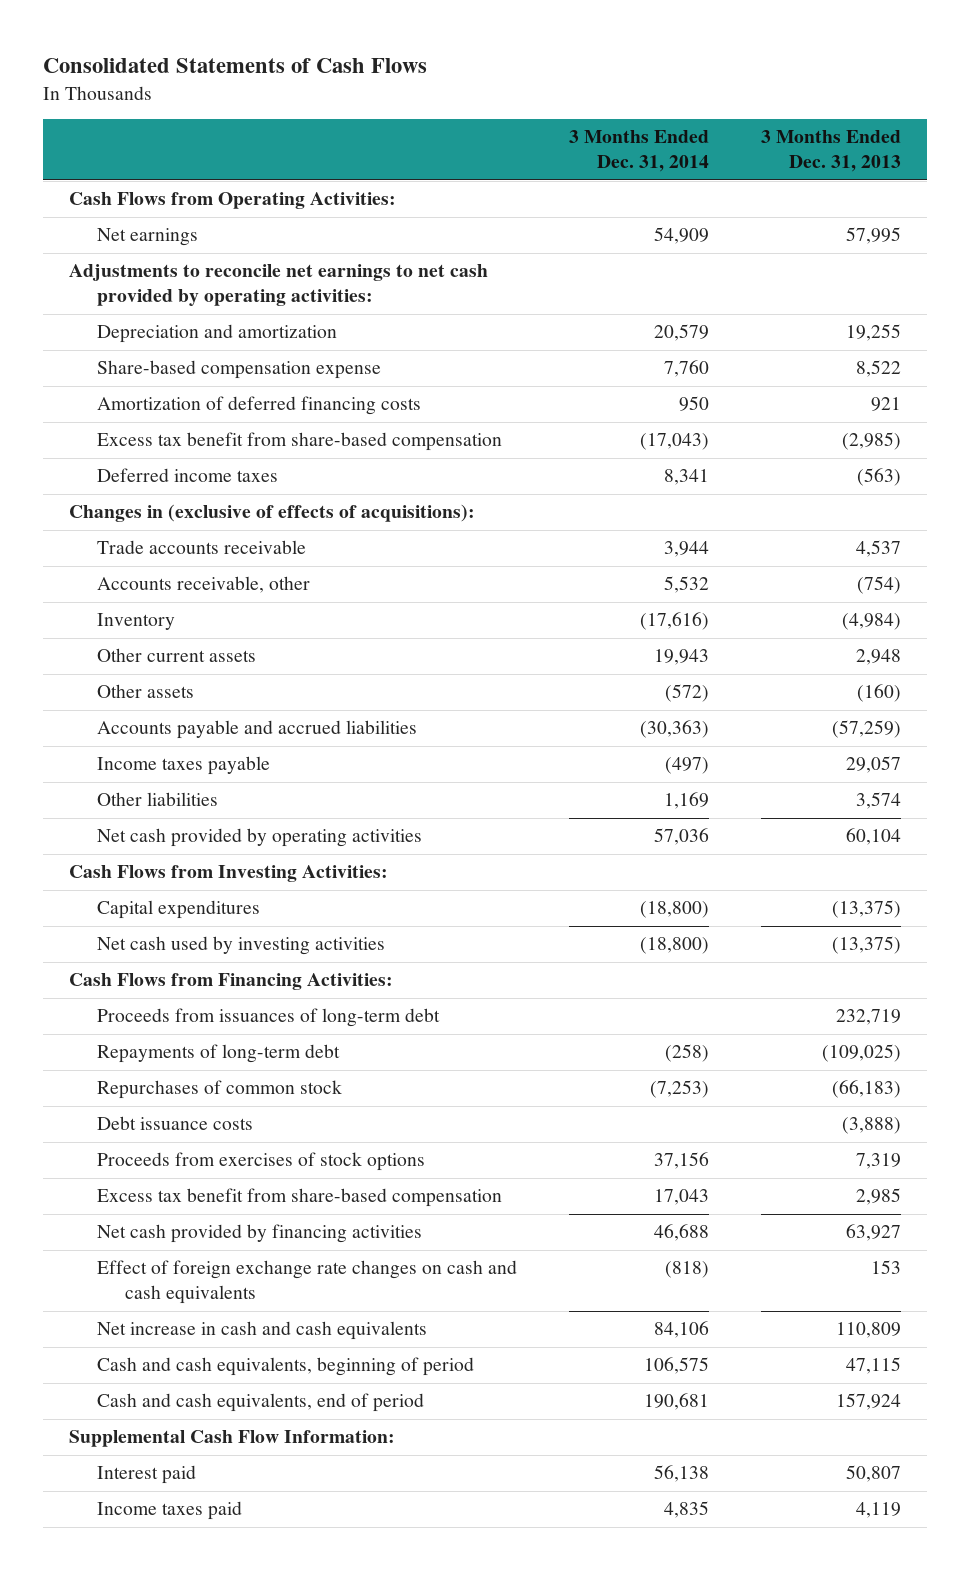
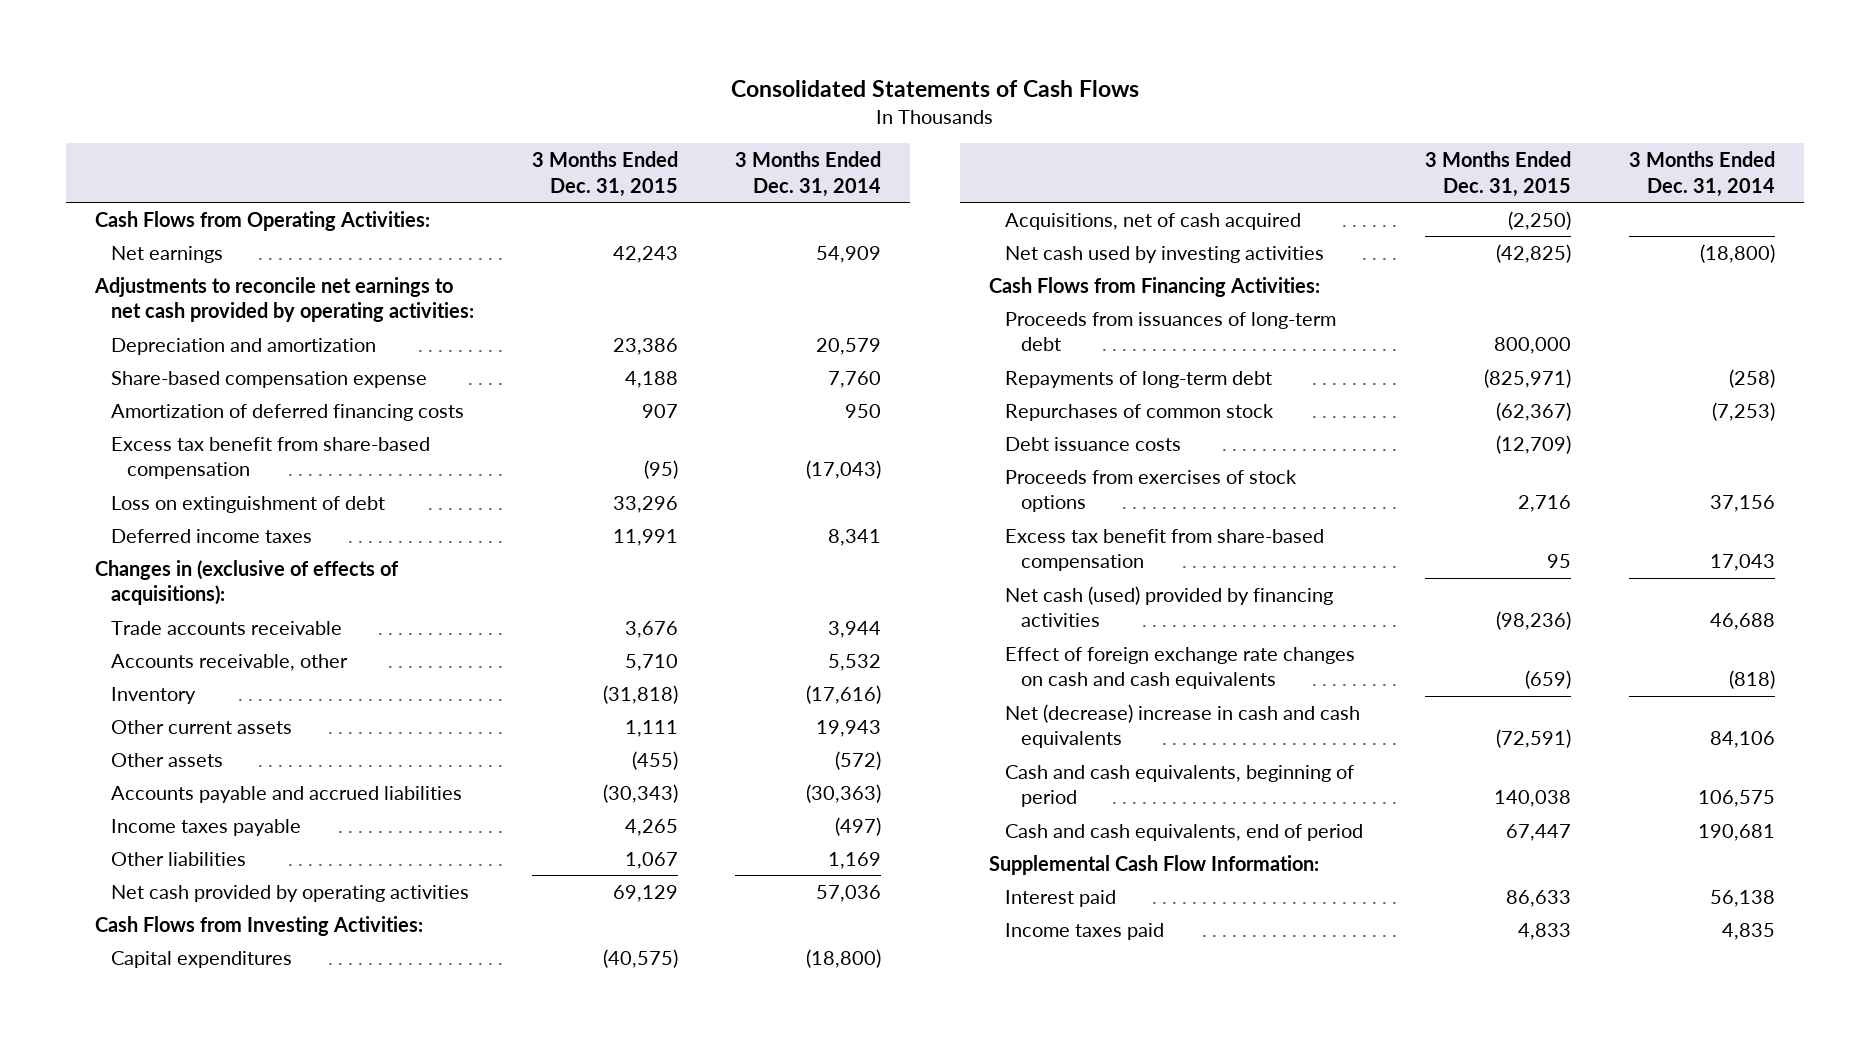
[760,130,901,173] 3 Months Ended Dec. 31, 2013 -> none
none -> [531,151,678,197] 3 Months Ended Dec. 31, 2015
none -> [111,495,386,513] Loss on extinguishment of debt
none -> [1004,212,1301,230] Acquisitions, net of cash acquired
[97,1224,423,1244] Net cash provided by financing activities -> [1004,585,1333,628] Net cash (used) provided by financing activities
[97,1321,428,1341] Net increase in cash and cash equivalents -> [1004,703,1360,749] Net (decrease) increase in cash and cash equivalents

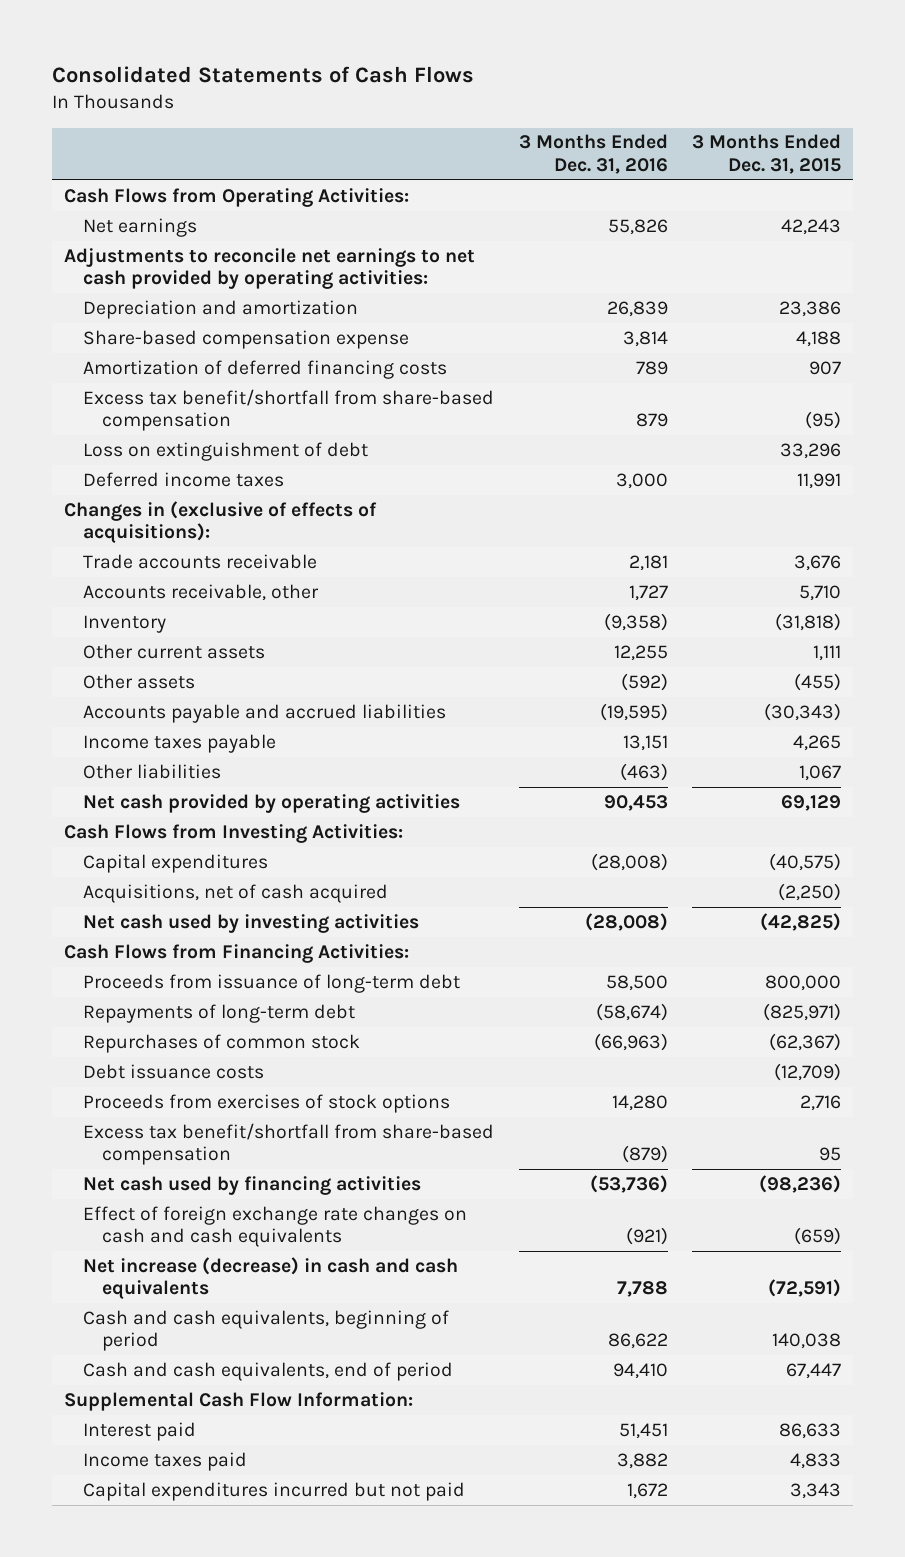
[735,151,882,197] 3 Months Ended Dec. 31, 2014 -> none
none -> [518,134,668,174] 3 Months Ended Dec. 31, 2016
[111,436,431,480] Excess tax benefit from share-based compensation -> [83,388,495,432] Excess tax benefit/shortfall from share-based compensation
[1004,311,1336,352] Proceeds from issuances of long-term debt -> [83,973,461,993] Proceeds from issuance of long-term debt
[1004,528,1324,572] Excess tax benefit from share-based compensation -> [83,1122,495,1166] Excess tax benefit/shortfall from share-based compensation
[1004,585,1333,628] Net cash (used) provided by financing activities -> [83,1175,422,1195] Net cash used by financing activities
[1004,703,1360,749] Net (decrease) increase in cash and cash equivalents -> [83,1256,459,1300] Net increase (decrease) in cash and cash equivalents
none -> [83,1481,466,1501] Capital expenditures incurred but not paid

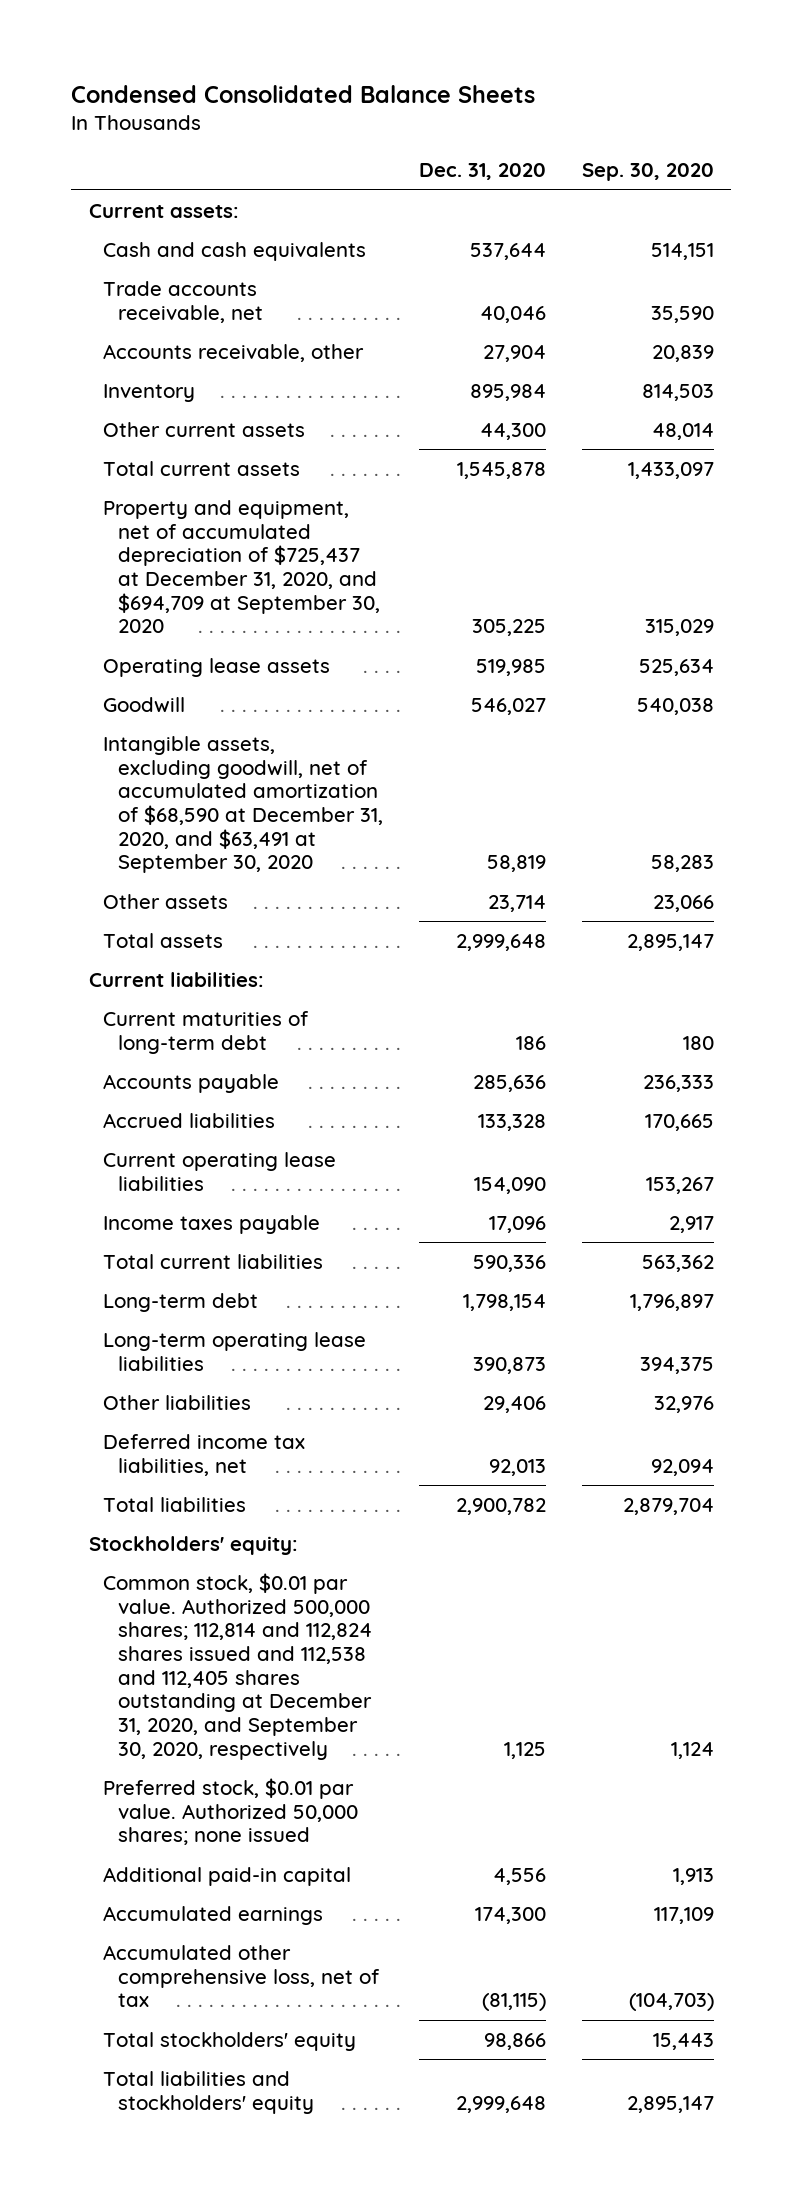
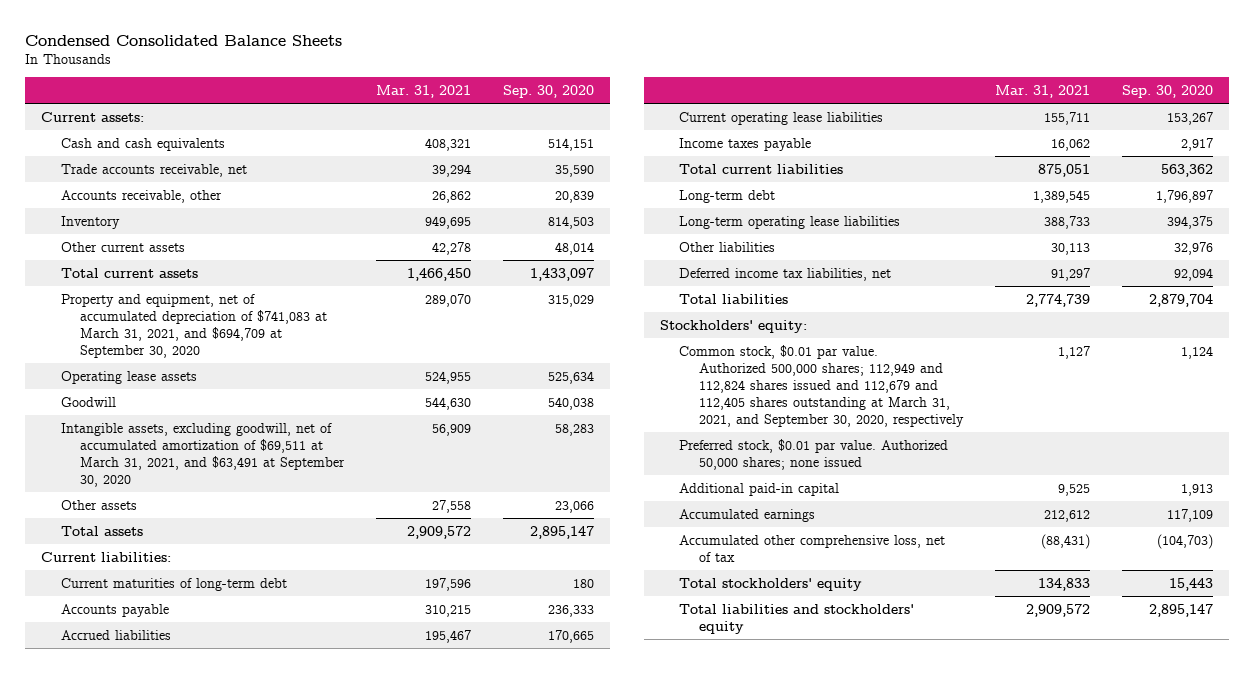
[418,163,546,181] Dec. 31, 2020 -> none
none -> [376,84,472,98] Mar. 31, 2021
[103,499,381,634] Property and equipment, net of accumulated depreciation of $725,437 at December 31, 2020, and $694,709 at September 30, 2020 -> [60,293,328,358] Property and equipment, net of accumulated depreciation of $741,083 at March 31, 2021, and $694,709 at September 30, 2020
[103,735,384,874] Intangible assets, excluding goodwill, net of accumulated amortization of $68,590 at December 31, 2020, and $63,491 at September 30, 2020 -> [60,422,346,487] Intangible assets, excluding goodwill, net of accumulated amortization of $69,511 at March 31, 2021, and $63,491 at September 30, 2020
[103,1572,373,1760] Common stock, $0.01 par value. Authorized 500,000 shares; 112,814 and 112,824 shares issued and 112,538 and 112,405 shares outstanding at December 31, 2020, and September 30, 2020, respectively -> [679,344,964,427] Common stock, $0.01 par value. Authorized 500,000 shares; 112,949 and 112,824 shares issued and 112,679 and 112,405 shares outstanding at March 31, 2021, and September 30, 2020, respectively

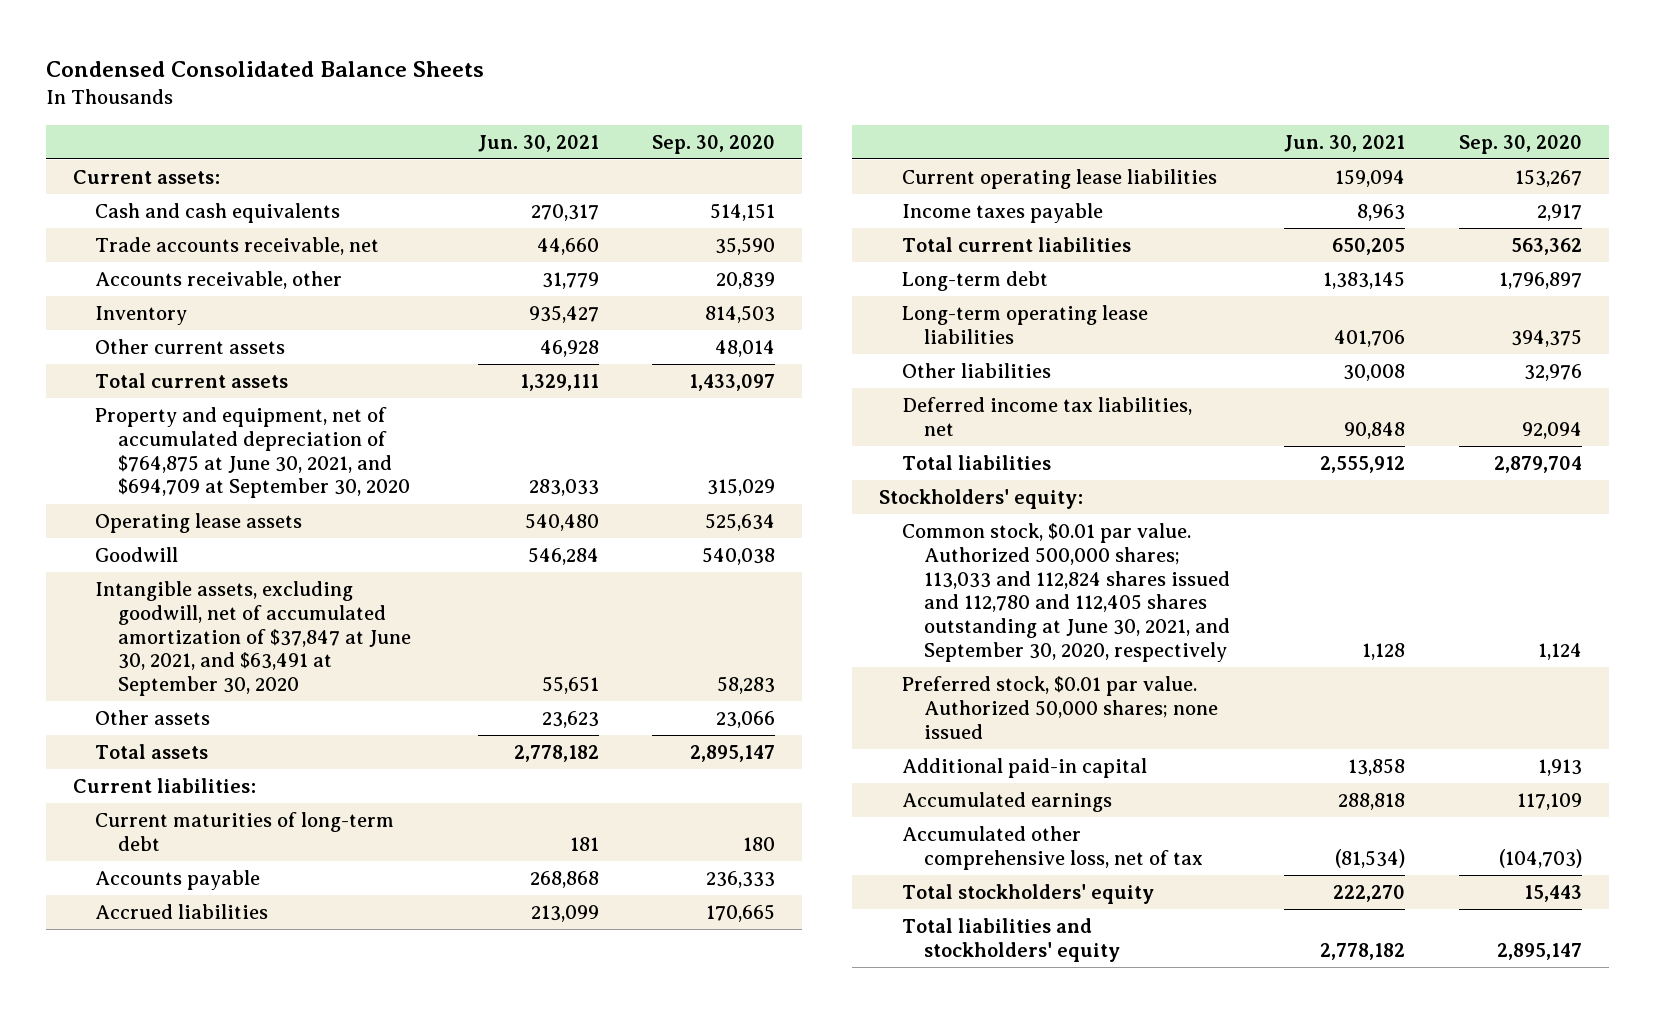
[376,84,472,98] Mar. 31, 2021 -> none
none -> [477,134,599,152] Jun. 30, 2021
[60,293,328,358] Property and equipment, net of accumulated depreciation of $741,083 at March 31, 2021, and $694,709 at September 30, 2020 -> [95,407,411,499] Property and equipment, net of accumulated depreciation of $764,875 at June 30, 2021, and $694,709 at September 30, 2020
[60,422,346,487] Intangible assets, excluding goodwill, net of accumulated amortization of $69,511 at March 31, 2021, and $63,491 at September 30, 2020 -> [95,581,412,697] Intangible assets, excluding goodwill, net of accumulated amortization of $37,847 at June 30, 2021, and $63,491 at September 30, 2020
[679,344,964,427] Common stock, $0.01 par value. Authorized 500,000 shares; 112,949 and 112,824 shares issued and 112,679 and 112,405 shares outstanding at March 31, 2021, and September 30, 2020, respectively -> [901,523,1231,663] Common stock, $0.01 par value. Authorized 500,000 shares; 113,033 and 112,824 shares issued and 112,780 and 112,405 shares outstanding at June 30, 2021, and September 30, 2020, respectively

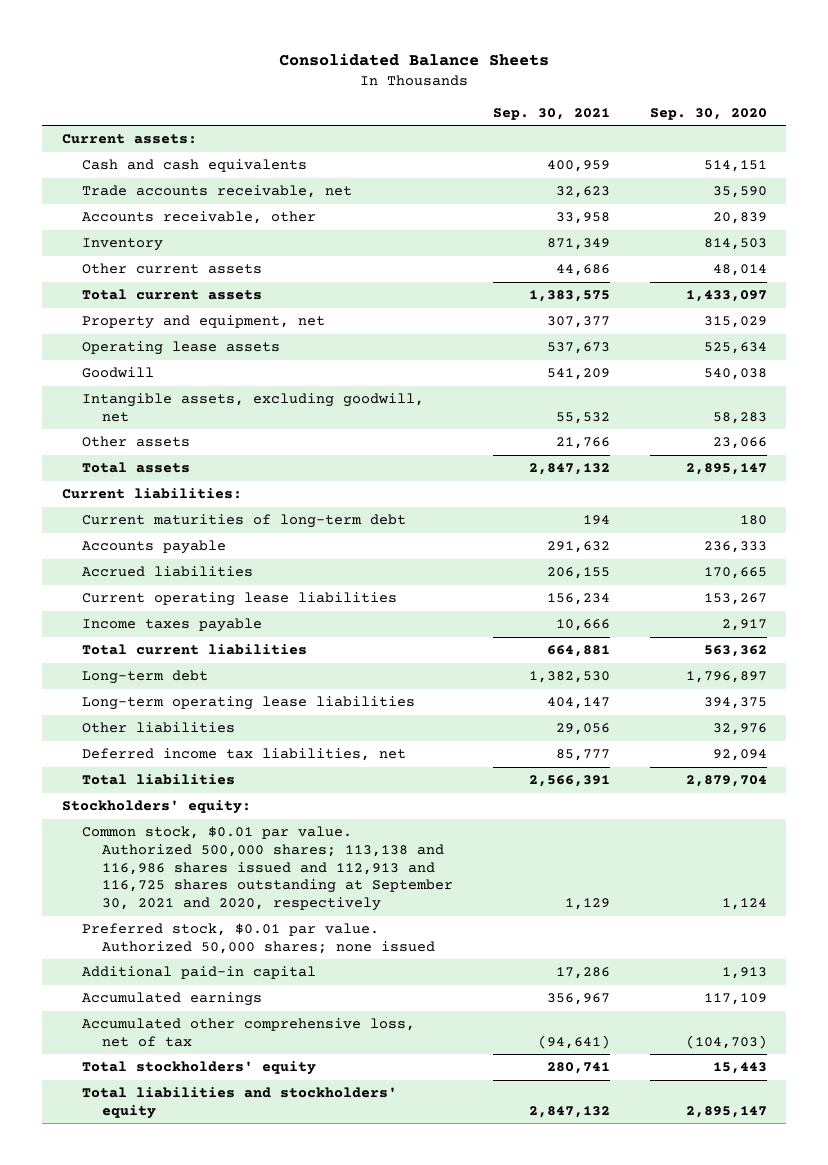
[46,61,485,78] Condensed Consolidated Balance Sheets -> [279,52,550,66] Consolidated Balance Sheets
[477,134,599,152] Jun. 30, 2021 -> none
none -> [492,107,610,120] Sep. 30, 2021
[95,407,411,499] Property and equipment, net of accumulated depreciation of $764,875 at June 30, 2021, and $694,709 at September 30, 2020 -> [81,315,325,330] Property and equipment, net
[95,581,412,697] Intangible assets, excluding goodwill, net of accumulated amortization of $37,847 at June 30, 2021, and $63,491 at September 30, 2020 -> [81,393,424,422] Intangible assets, excluding goodwill, net
[901,523,1231,663] Common stock, $0.01 par value. Authorized 500,000 shares; 113,033 and 112,824 shares issued and 112,780 and 112,405 shares outstanding at June 30, 2021, and September 30, 2020, respectively -> [81,826,454,912] Common stock, $0.01 par value. Authorized 500,000 shares; 113,138 and 116,986 shares issued and 112,913 and 116,725 shares outstanding at September 30, 2021 and 2020, respectively

